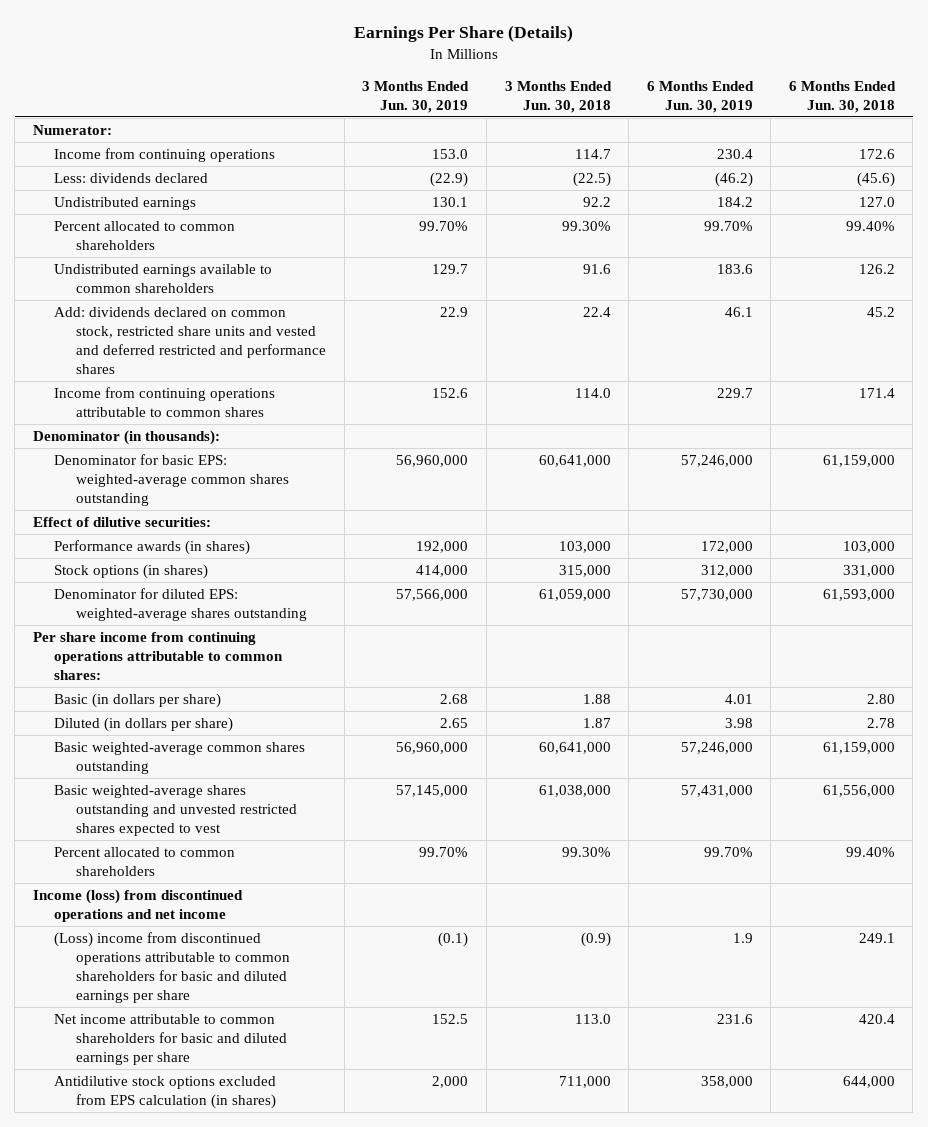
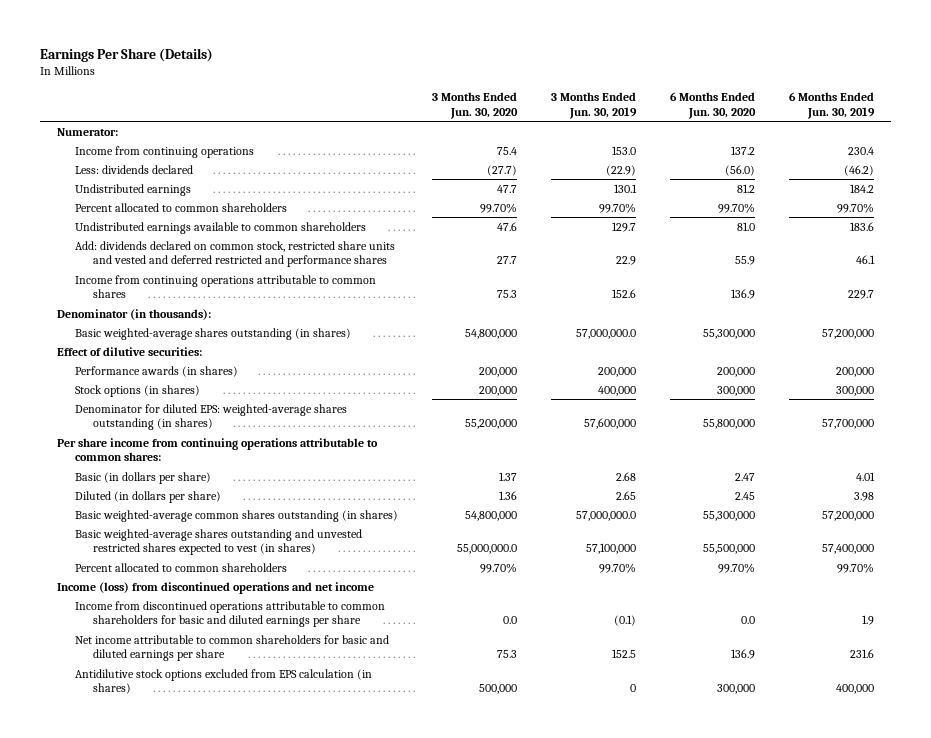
[504,80,612,113] 3 Months Ended Jun. 30, 2018 -> none
[788,80,896,113] 6 Months Ended Jun. 30, 2018 -> none
none -> [432,91,519,119] 3 Months Ended Jun. 30, 2020
none -> [669,91,756,119] 6 Months Ended Jun. 30, 2020
[54,453,290,506] Denominator for basic EPS: weighted-average common shares outstanding -> [75,327,352,340] Basic weighted-average shares outstanding (in shares)
[396,454,469,467] 56,960,000 -> [575,328,636,339] 57,000,000.0
[680,454,753,467] 57,246,000 -> [821,328,874,339] 57,200,000
[416,540,469,553] 192,000 -> [597,366,636,377] 200,000
[700,540,753,553] 172,000 -> [835,366,874,377] 200,000
[416,564,469,577] 414,000 -> [597,385,636,396] 400,000
[700,564,753,577] 312,000 -> [835,385,874,396] 300,000
[54,587,308,621] Denominator for diluted EPS: weighted-average shares outstanding -> [75,403,348,431] Denominator for diluted EPS: weighted-average shares outstanding (in shares)
[396,588,469,601] 57,566,000 -> [583,418,636,430] 57,600,000
[680,588,753,601] 57,730,000 -> [821,419,874,430] 57,700,000
[54,741,306,774] Basic weighted-average common shares outstanding -> [75,509,399,522] Basic weighted-average common shares outstanding (in shares)
[396,741,469,754] 56,960,000 -> [575,510,636,521] 57,000,000.0
[680,741,753,754] 57,246,000 -> [821,510,874,521] 57,200,000
[54,784,298,836] Basic weighted-average shares outstanding and unvested restricted shares expected to vest -> [75,528,363,556] Basic weighted-average shares outstanding and unvested restricted shares expected to vest (in shares)
[396,784,469,797] 57,145,000 -> [585,543,636,555] 57,100,000
[680,784,753,797] 57,431,000 -> [821,544,874,555] 57,400,000
[54,931,291,1004] (Loss) income from discontinued operations attributable to common shareholders for basic and diluted earnings per share -> [75,600,386,628] Income from discontinued operations attributable to common shareholders for basic and diluted earnings per share
[432,1075,469,1088] 2,000 -> [629,684,636,693] 0
[700,1075,753,1088] 358,000 -> [835,684,874,695] 400,000

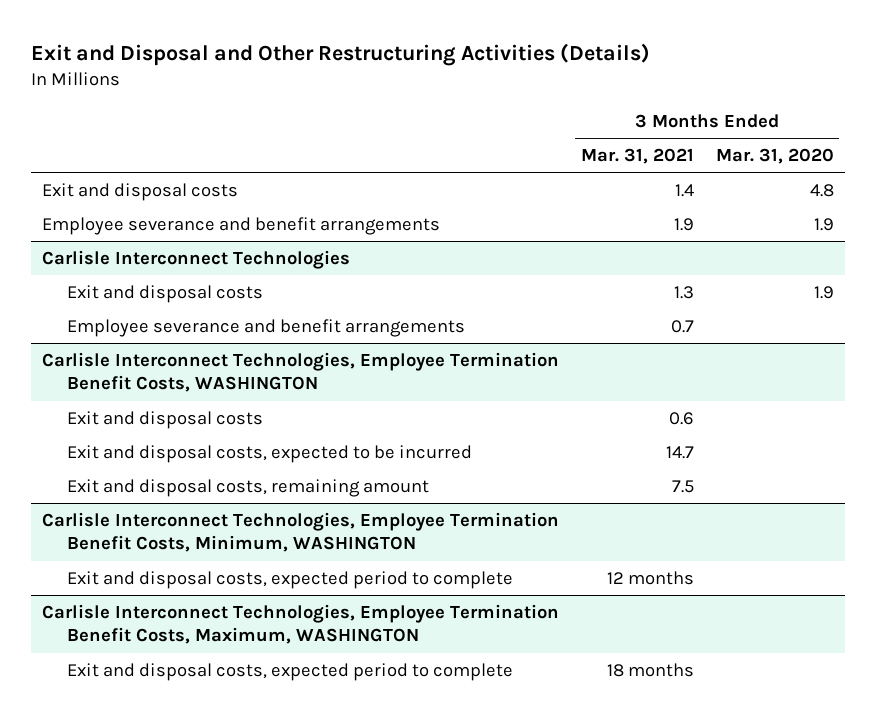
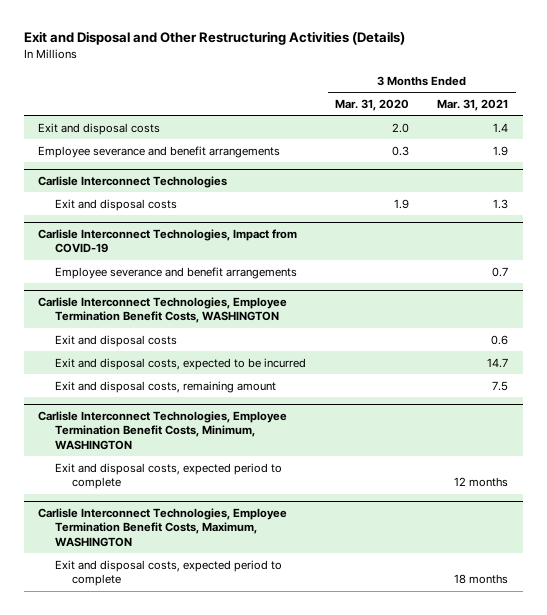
[809,183,834,197] 4.8 -> [391,122,409,133] 2.0
[813,217,834,231] 1.9 -> [391,145,409,156] 0.3
none -> [38,228,298,254] Carlisle Interconnect Technologies, Impact from COVID-19

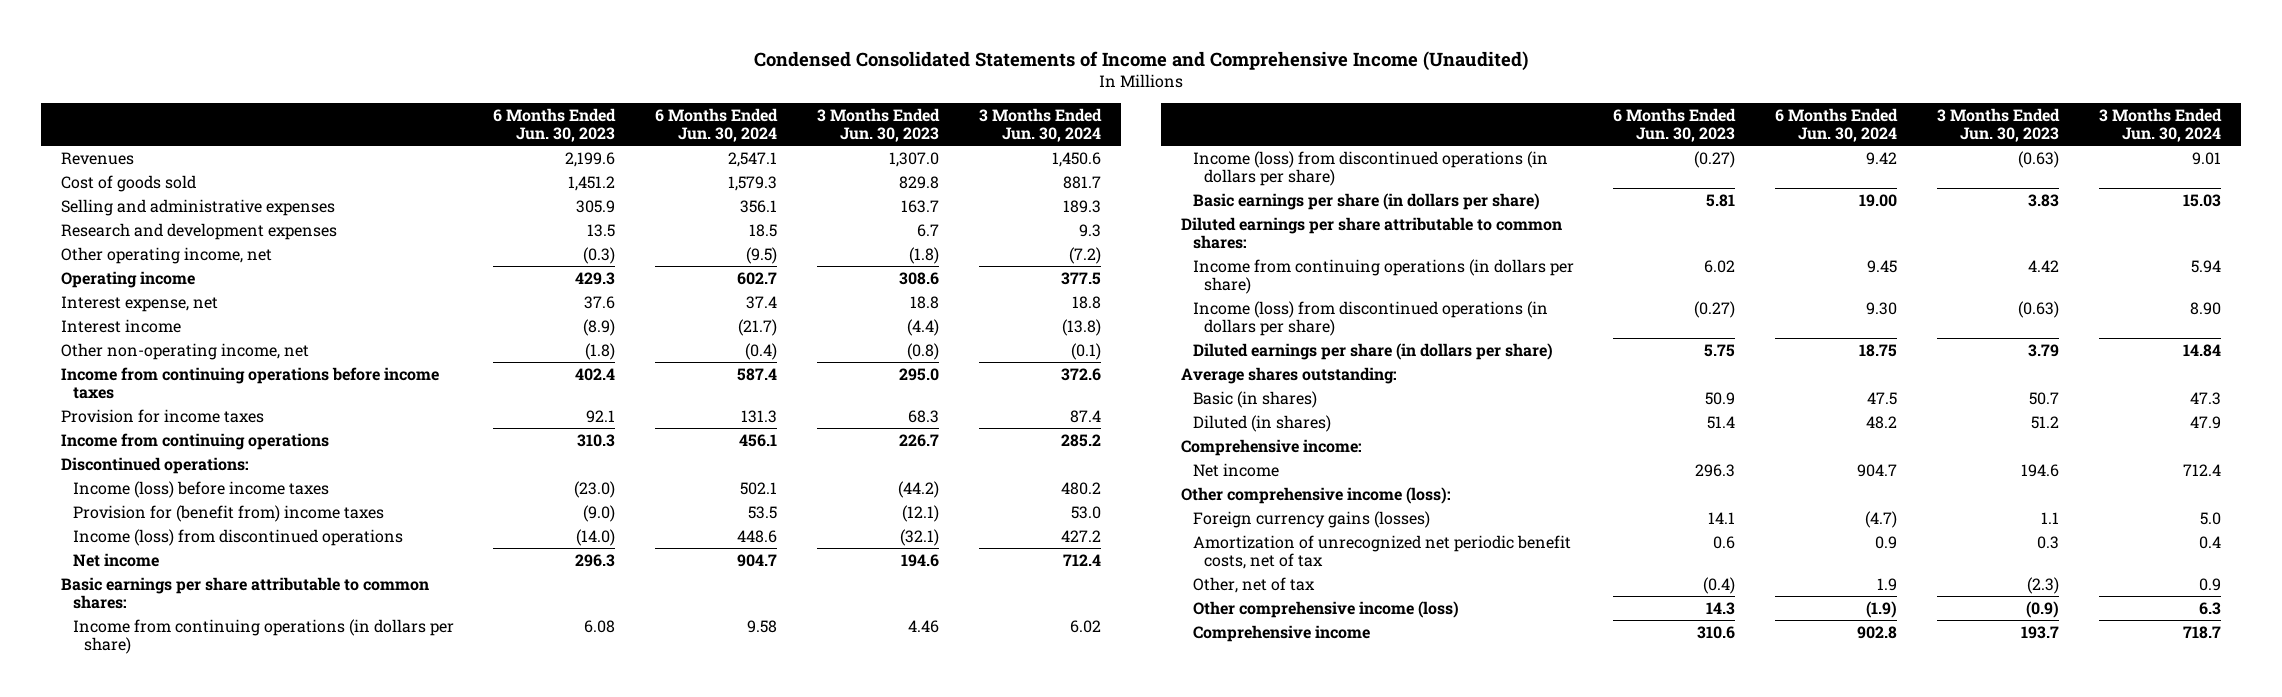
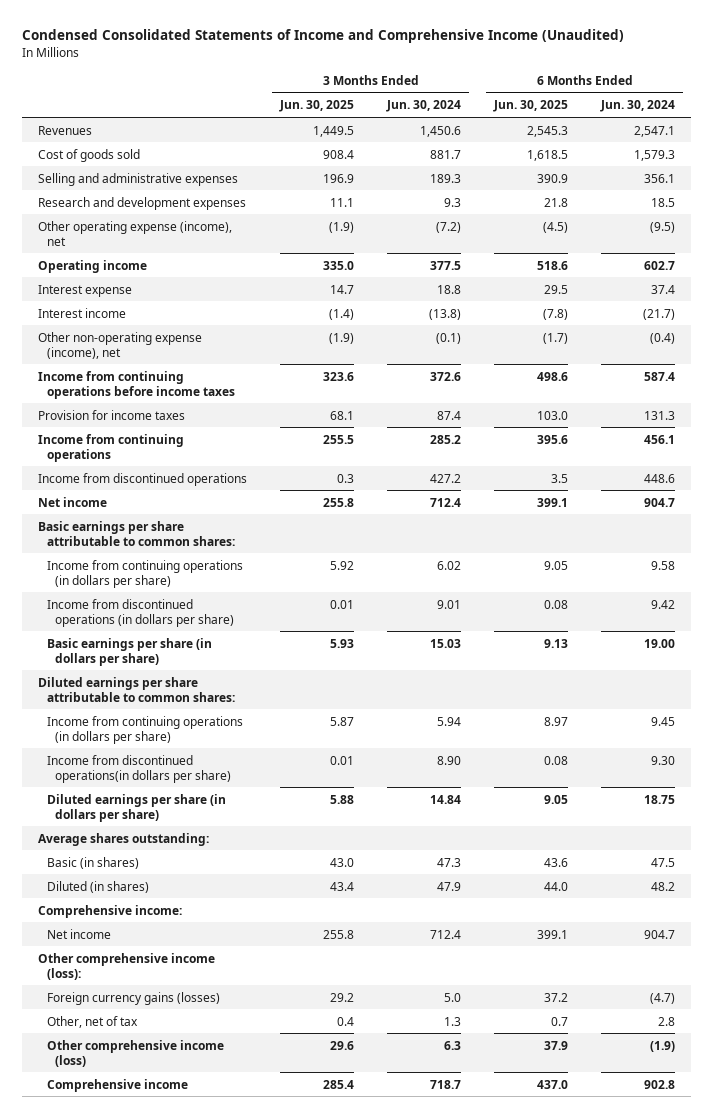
[493,107,617,143] 6 Months Ended Jun. 30, 2023 -> none
[817,107,941,143] 3 Months Ended Jun. 30, 2023 -> none
none -> [279,100,355,113] Jun. 30, 2025
none -> [493,100,569,113] Jun. 30, 2025
[60,246,272,264] Other operating income, net -> [38,220,233,246] Other operating expense (income), net
[60,295,218,312] Interest expense, net -> [38,284,133,297] Interest expense
[60,342,309,360] Other non-operating income, net -> [38,331,203,359] Other non-operating expense (income), net
[60,456,249,474] Discontinued operations: -> none
[72,480,329,498] Income (loss) before income taxes -> none
[72,504,384,522] Provision for (benefit from) income taxes -> none
[72,528,403,546] Income (loss) from discontinued operations -> [38,472,248,486] Income from discontinued operations
[1192,150,1548,187] Income (loss) from discontinued operations (in dollars per share) -> [46,598,235,627] Income from discontinued operations (in dollars per share)
[1192,300,1548,337] Income (loss) from discontinued operations (in dollars per share) -> [46,754,232,783] Income from discontinued operations(in dollars per share)
[1192,534,1571,570] Amortization of unrecognized net periodic benefit costs, net of tax -> none
[1877,577,1898,591] 1.9 -> [658,1016,676,1026] 2.8
[2199,577,2222,591] 0.9 -> [444,1016,462,1026] 1.3

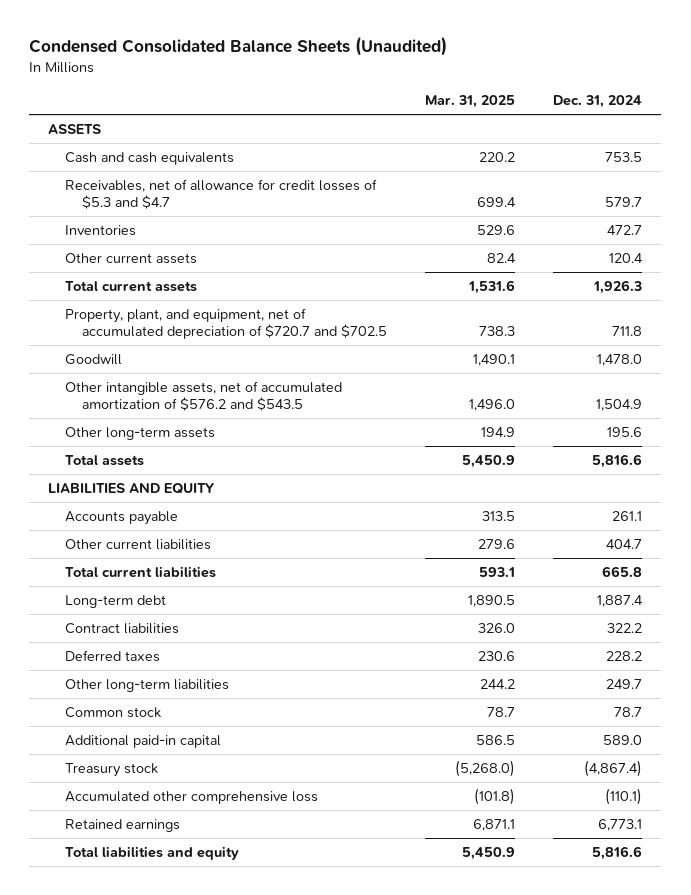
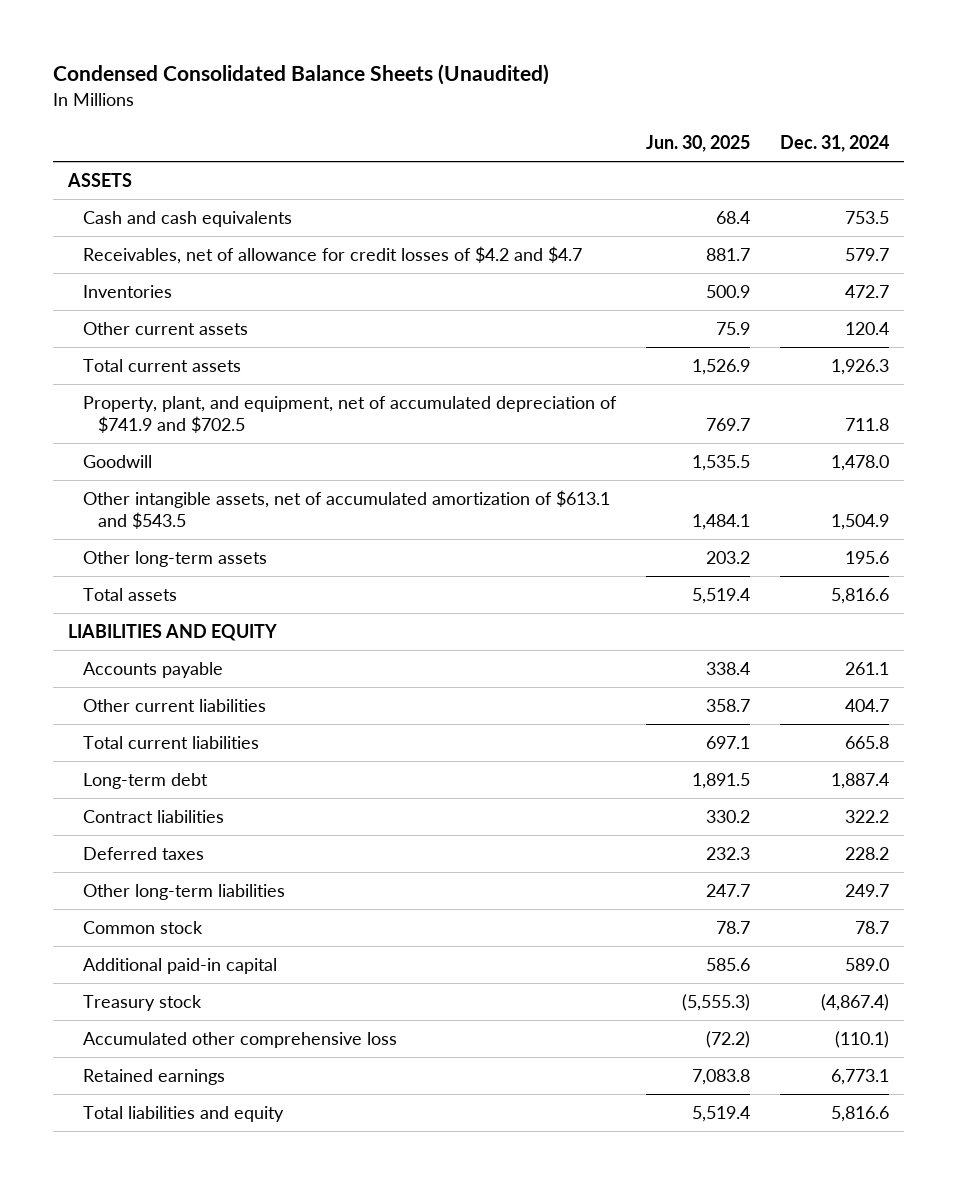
[425,95,516,109] Mar. 31, 2025 -> none
none -> [645,135,750,153] Jun. 30, 2025
[65,178,378,210] Receivables, net of allowance for credit losses of $5.3 and $4.7 -> [83,245,583,264] Receivables, net of allowance for credit losses of $4.2 and $4.7
[65,307,387,340] Property, plant, and equipment, net of accumulated depreciation of $720.7 and $702.5 -> [83,395,618,434] Property, plant, and equipment, net of accumulated depreciation of $741.9 and $702.5
[65,380,343,412] Other intangible assets, net of accumulated amortization of $576.2 and $543.5 -> [83,489,611,530] Other intangible assets, net of accumulated amortization of $613.1 and $543.5

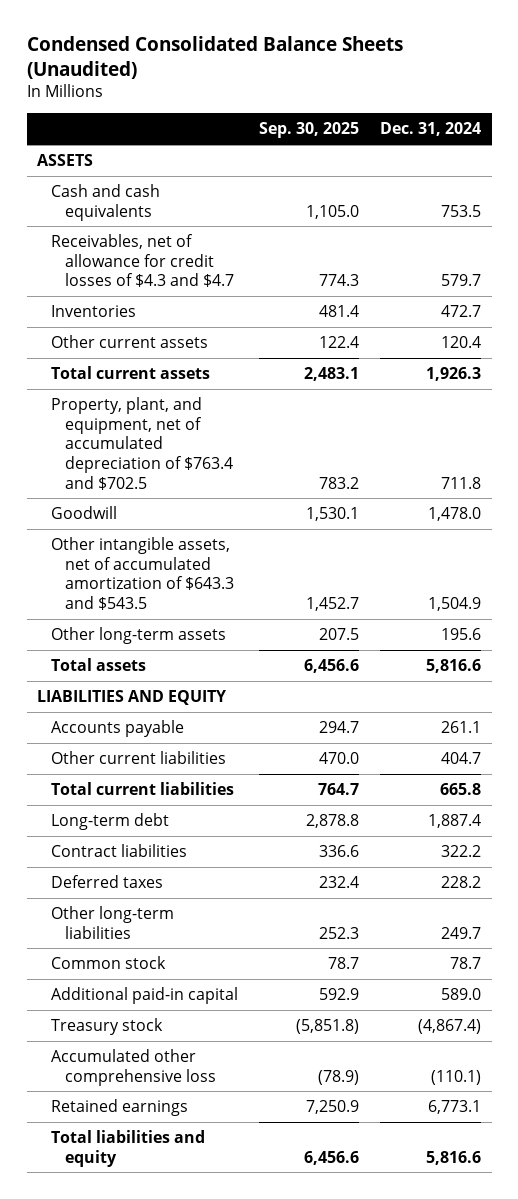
[645,135,750,153] Jun. 30, 2025 -> none
none -> [259,122,360,139] Sep. 30, 2025
[83,245,583,264] Receivables, net of allowance for credit losses of $4.2 and $4.7 -> [51,234,235,288] Receivables, net of allowance for credit losses of $4.3 and $4.7
[83,395,618,434] Property, plant, and equipment, net of accumulated depreciation of $741.9 and $702.5 -> [51,397,234,490] Property, plant, and equipment, net of accumulated depreciation of $763.4 and $702.5
[83,489,611,530] Other intangible assets, net of accumulated amortization of $613.1 and $543.5 -> [51,537,235,610] Other intangible assets, net of accumulated amortization of $643.3 and $543.5

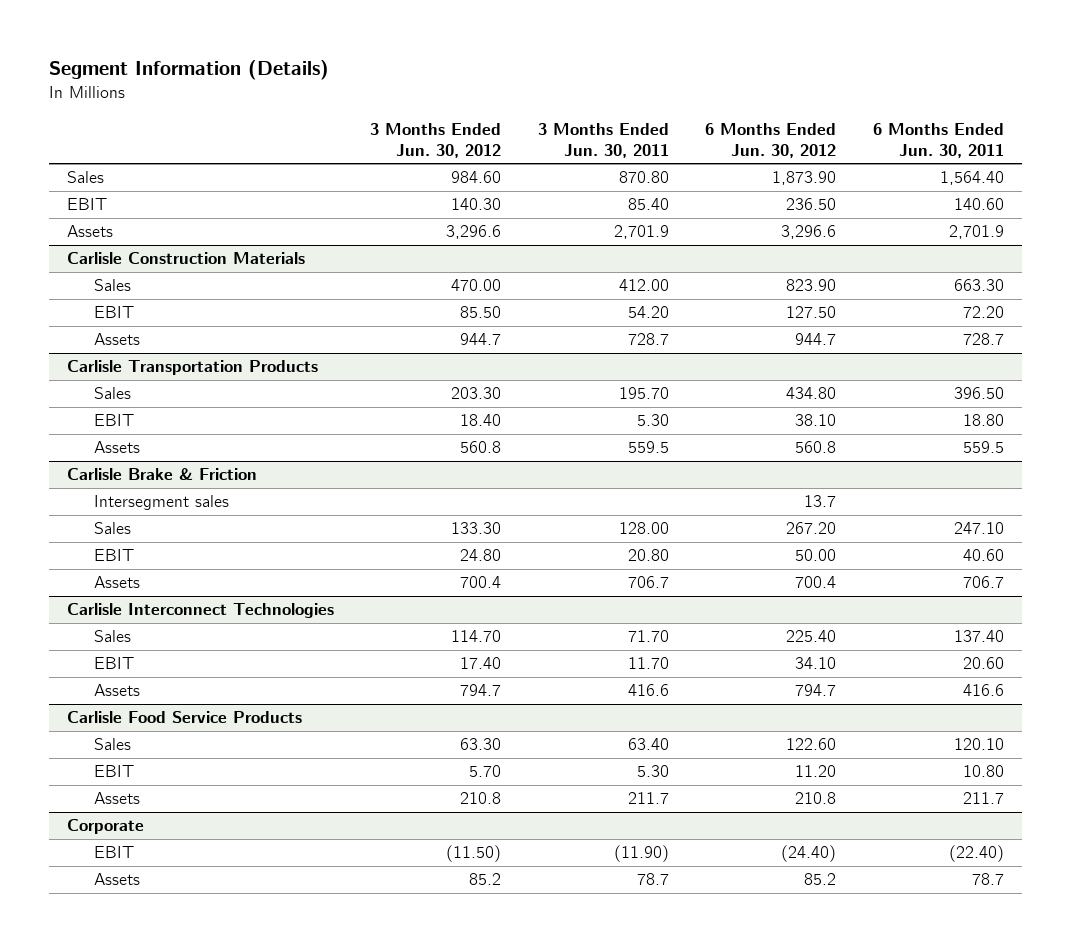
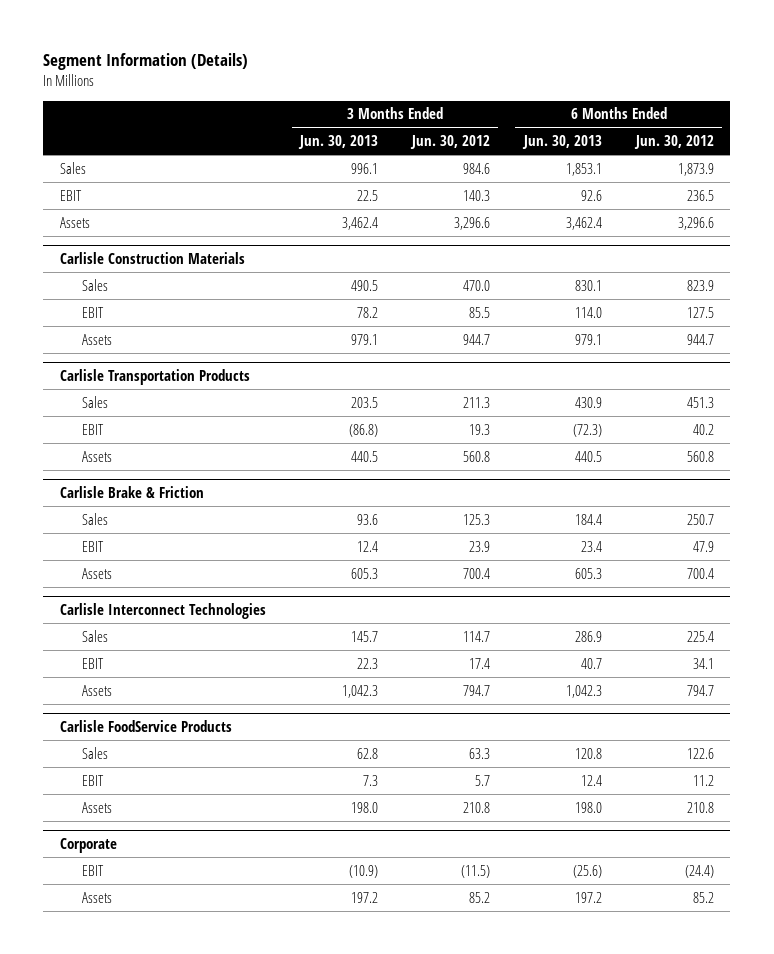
[537,122,669,158] 3 Months Ended Jun. 30, 2011 -> none
[872,122,1004,158] 6 Months Ended Jun. 30, 2011 -> none
none -> [298,135,379,150] Jun. 30, 2013
none -> [521,135,602,150] Jun. 30, 2013
[451,171,502,184] 984.60 -> [462,162,490,174] 984.6
[772,171,837,186] 1,873.90 -> [677,162,714,176] 1,873.9
[451,198,502,211] 140.30 -> [462,189,490,201] 140.3
[786,198,837,211] 236.50 -> [686,189,714,201] 236.5
[451,279,502,292] 470.00 -> [462,279,490,291] 470.0
[786,279,837,292] 823.90 -> [686,279,714,291] 823.9
[460,306,502,319] 85.50 -> [468,306,490,318] 85.5
[786,306,837,319] 127.50 -> [686,306,714,318] 127.5
[451,387,502,400] 203.30 -> [462,396,490,408] 211.3
[786,387,837,400] 434.80 -> [686,396,714,408] 451.3
[460,414,502,427] 18.40 -> [468,423,490,435] 19.3
[795,414,837,427] 38.10 -> [692,423,714,435] 40.2
[94,495,230,511] Intersegment sales -> none
[451,522,502,535] 133.30 -> [462,513,490,525] 125.3
[786,522,837,535] 267.20 -> [686,513,714,525] 250.7
[460,549,502,562] 24.80 -> [468,540,490,552] 23.9
[795,549,837,562] 50.00 -> [692,540,714,552] 47.9
[451,630,502,643] 114.70 -> [462,630,490,642] 114.7
[786,630,837,643] 225.40 -> [686,630,714,642] 225.4
[460,657,502,670] 17.40 -> [468,657,490,669] 17.4
[795,657,837,670] 34.10 -> [692,657,714,669] 34.1
[66,711,302,724] Carlisle Food Service Products -> none
none -> [60,719,233,732] Carlisle FoodService Products
[460,738,502,751] 63.30 -> [468,747,490,759] 63.3
[786,738,837,751] 122.60 -> [686,747,714,759] 122.6
[469,765,502,778] 5.70 -> [474,774,490,786] 5.7
[795,765,837,778] 11.20 -> [692,774,714,786] 11.2
[446,845,502,863] (11.50) -> [460,864,490,878] (11.5)
[781,845,837,863] (24.40) -> [684,864,714,878] (24.4)

